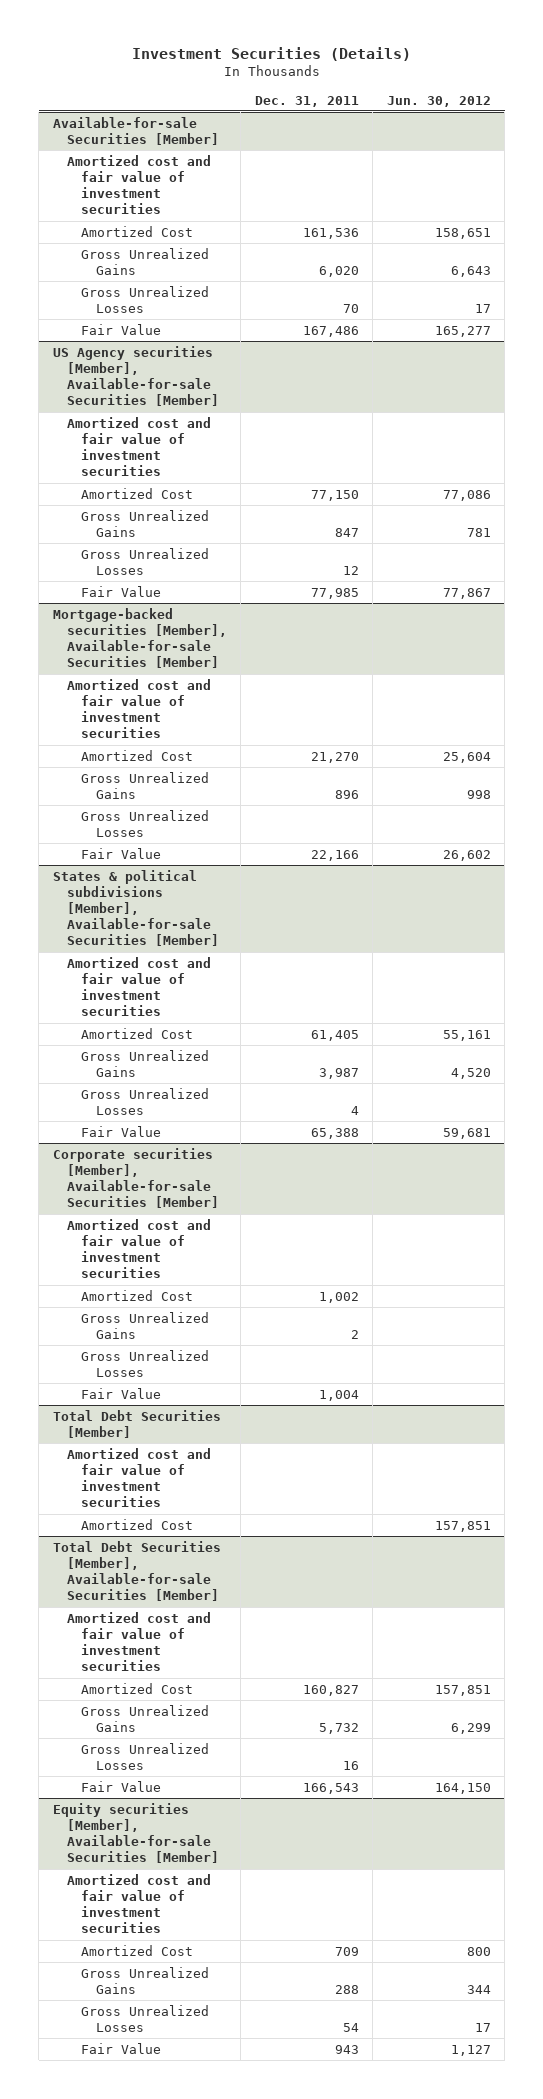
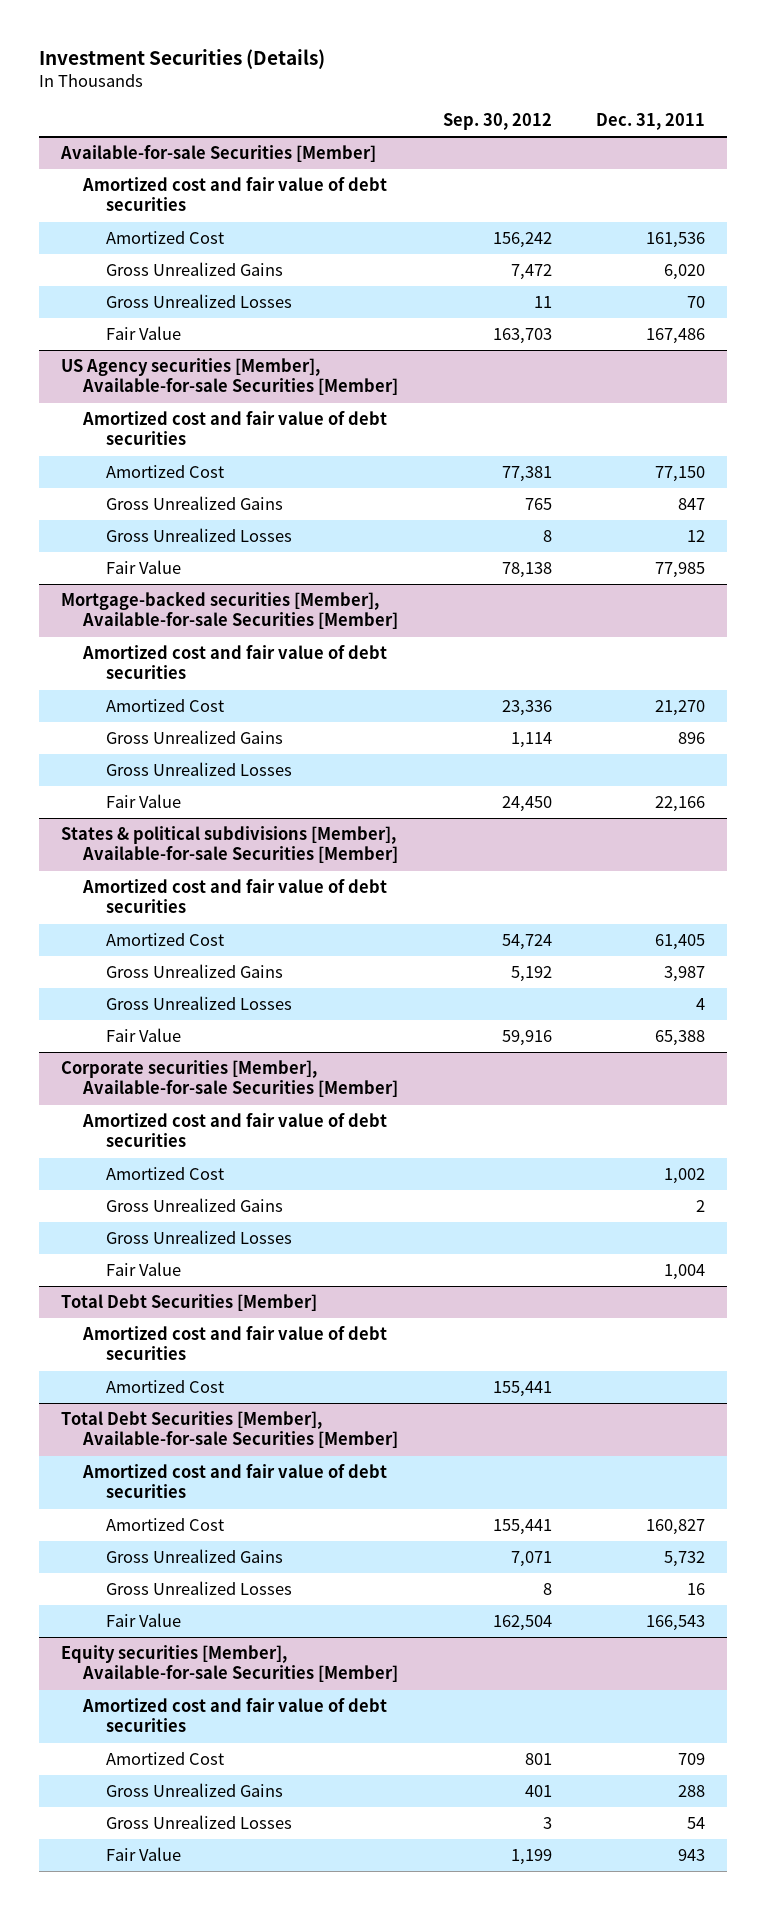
[386,95,491,107] Jun. 30, 2012 -> none
none -> [442,113,552,131] Sep. 30, 2012
[67,154,212,215] Amortized cost and fair value of investment securities -> [82,177,388,212] Amortized cost and fair value of debt securities
[67,416,212,477] Amortized cost and fair value of investment securities -> [82,411,388,446] Amortized cost and fair value of debt securities
[67,678,212,739] Amortized cost and fair value of investment securities -> [82,645,388,680] Amortized cost and fair value of debt securities
[67,956,212,1017] Amortized cost and fair value of investment securities -> [82,879,388,914] Amortized cost and fair value of debt securities
[67,1218,212,1279] Amortized cost and fair value of investment securities -> [82,1113,388,1148] Amortized cost and fair value of debt securities
[67,1447,212,1508] Amortized cost and fair value of investment securities -> [82,1326,388,1361] Amortized cost and fair value of debt securities
[67,1611,212,1672] Amortized cost and fair value of investment securities -> [82,1464,388,1499] Amortized cost and fair value of debt securities
[67,1873,212,1934] Amortized cost and fair value of investment securities -> [82,1698,388,1733] Amortized cost and fair value of debt securities

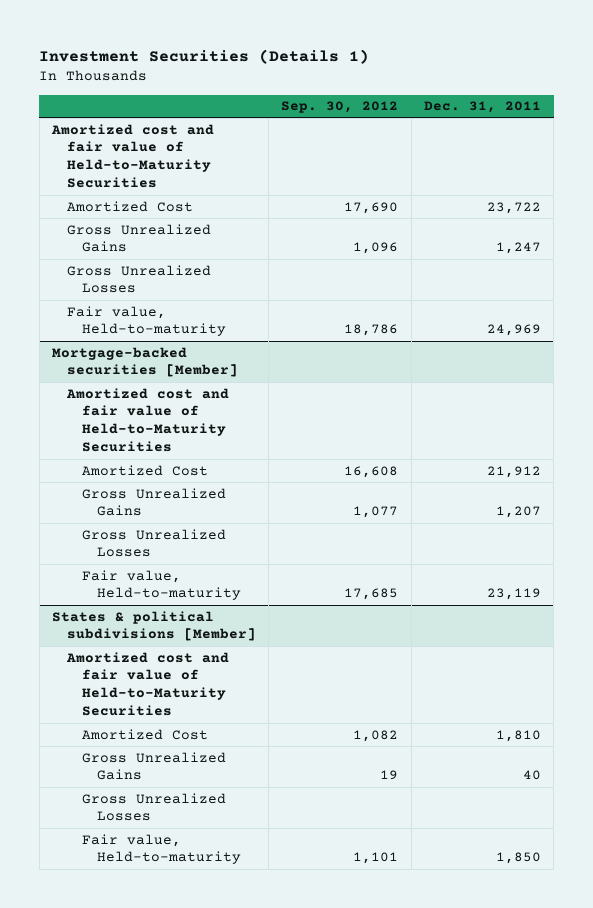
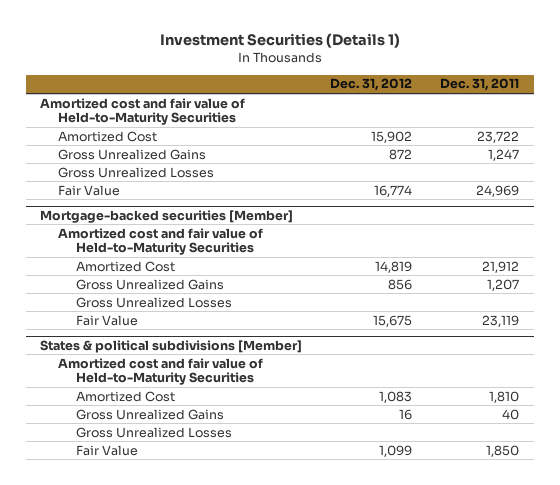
[281,101,399,114] Sep. 30, 2012 -> none
none -> [330,78,413,92] Dec. 31, 2012
[66,305,227,337] Fair value, Held-to-maturity -> [58,184,121,196] Fair Value
[82,569,242,601] Fair value, Held-to-maturity -> [75,314,138,326] Fair Value
[82,833,242,865] Fair value, Held-to-maturity -> [75,444,138,456] Fair Value

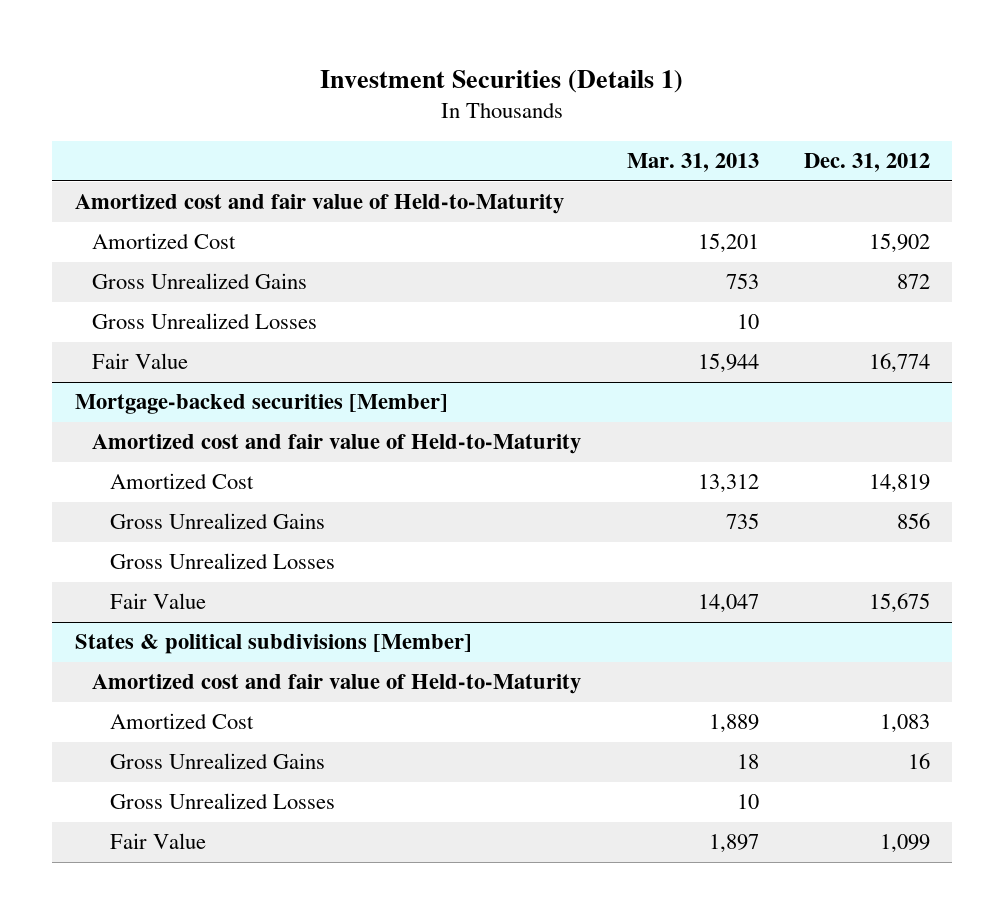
[440,78,520,92] Dec. 31, 2011 -> none
none -> [626,153,759,173] Mar. 31, 2013
[40,97,246,126] Amortized cost and fair value of Held-to-Maturity Securities -> [75,194,565,215] Amortized cost and fair value of Held-to-Maturity
[58,227,264,256] Amortized cost and fair value of Held-to-Maturity Securities -> [92,434,582,455] Amortized cost and fair value of Held-to-Maturity
[58,357,264,386] Amortized cost and fair value of Held-to-Maturity Securities -> [92,674,582,695] Amortized cost and fair value of Held-to-Maturity

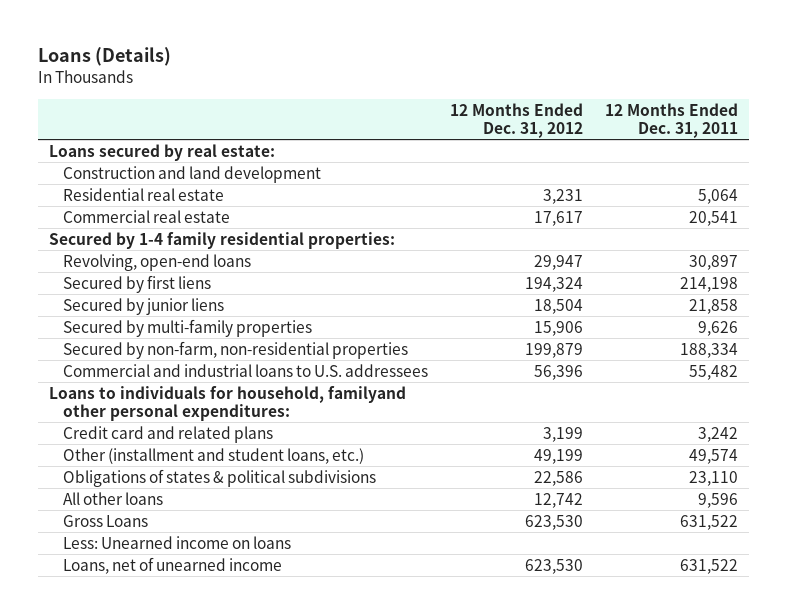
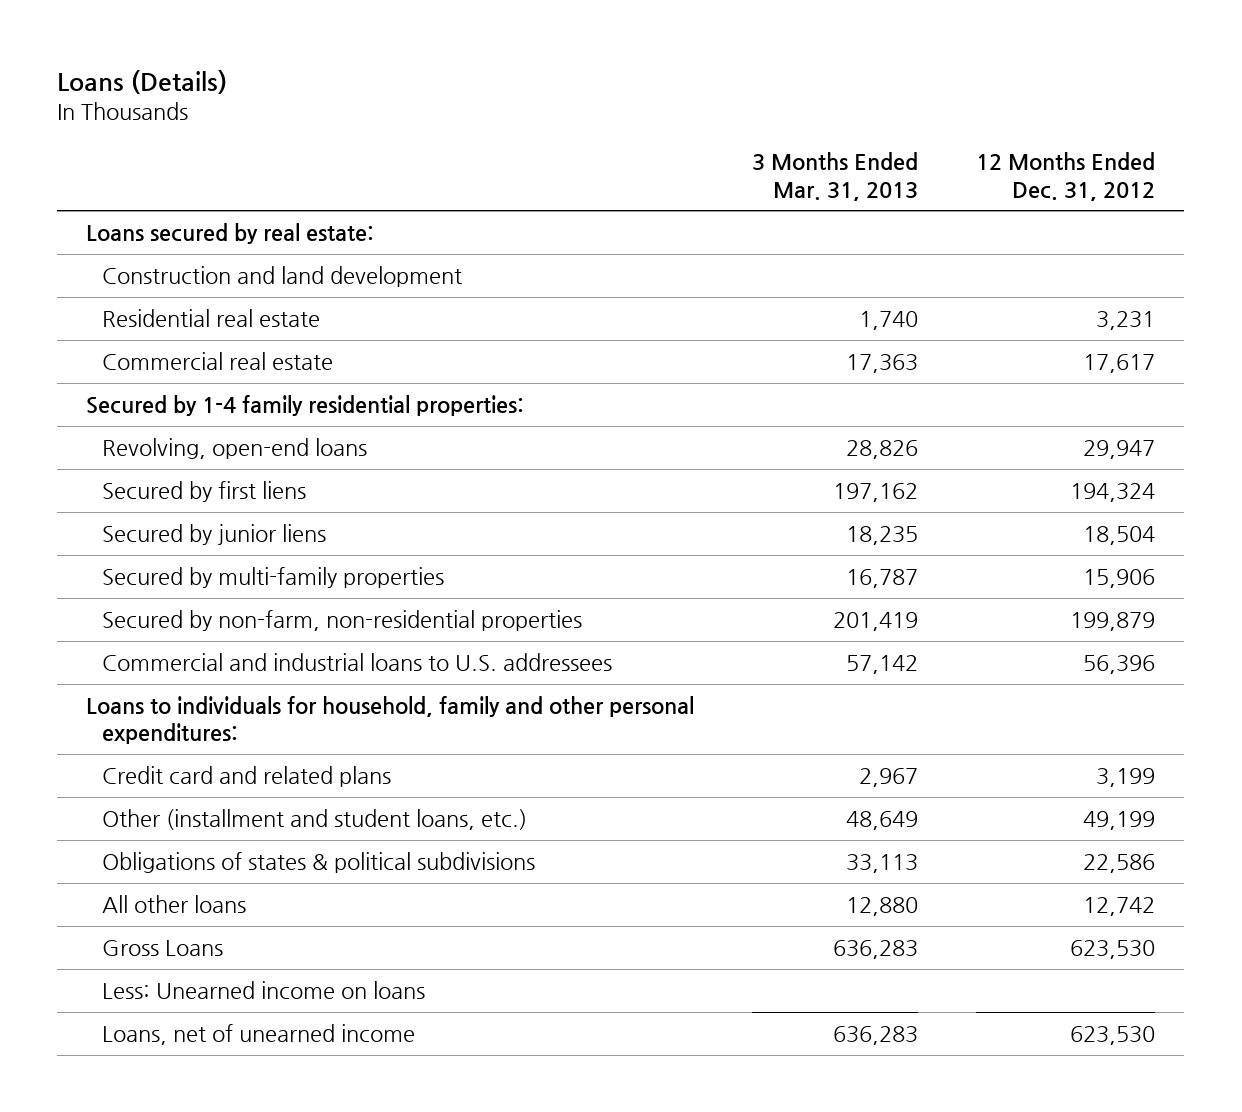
[605,102,739,138] 12 Months Ended Dec. 31, 2011 -> none
none -> [752,152,919,201] 3 Months Ended Mar. 31, 2013
[48,385,406,421] Loans to individuals for household, familyand other personal expenditures: -> [86,695,695,745] Loans to individuals for household, family and other personal expenditures:

